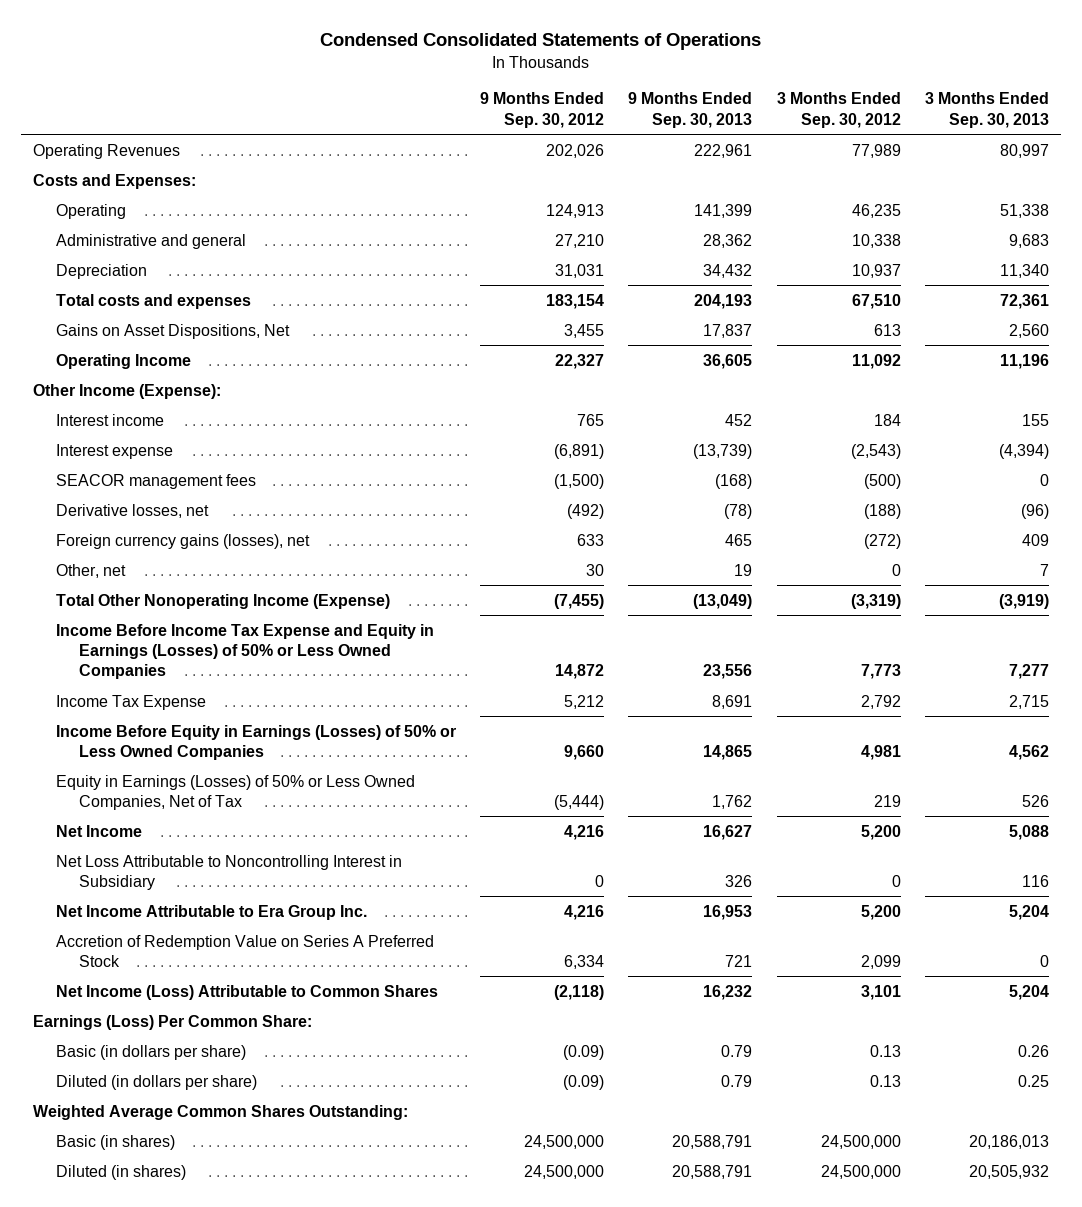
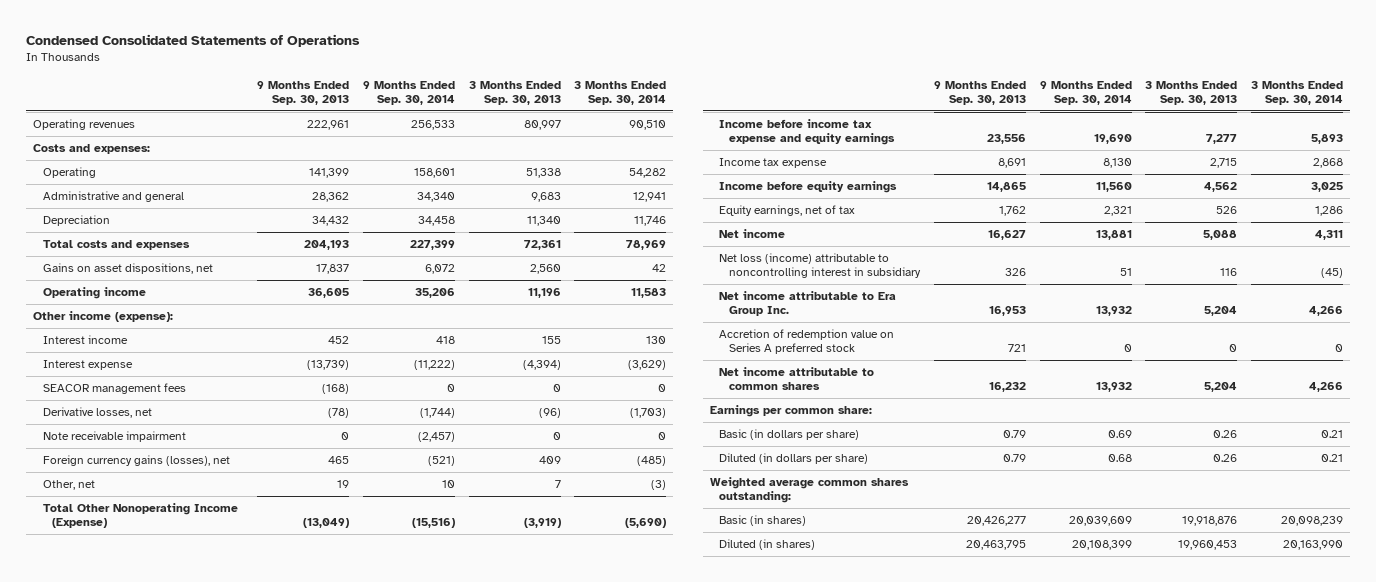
[480,92,605,128] 9 Months Ended Sep. 30, 2012 -> none
[776,92,901,128] 3 Months Ended Sep. 30, 2012 -> none
none -> [362,80,455,105] 9 Months Ended Sep. 30, 2014
none -> [574,80,667,105] 3 Months Ended Sep. 30, 2014
[33,143,181,159] Operating Revenues -> [33,118,136,130] Operating revenues
[33,173,197,189] Costs and Expenses: -> [33,143,151,154] Costs and expenses:
[56,323,291,339] Gains on Asset Dispositions, Net -> [42,262,213,274] Gains on asset dispositions, net
[56,353,192,369] Operating Income -> [42,286,146,299] Operating income
[33,383,222,399] Other Income (Expense): -> [33,310,174,322] Other income (expense):
none -> [42,430,186,442] Note receivable impairment
[56,623,435,680] Income Before Income Tax Expense and Equity in Earnings (Losses) of 50% or Less Owned Companies -> [719,118,895,146] Income before income tax expense and equity earnings
[56,694,207,710] Income Tax Expense -> [719,157,828,168] Income tax expense
[56,724,457,760] Income Before Equity in Earnings (Losses) of 50% or Less Owned Companies -> [719,180,898,193] Income before equity earnings
[56,774,416,810] Equity in Earnings (Losses) of 50% or Less Owned Companies, Net of Tax -> [719,204,856,216] Equity earnings, net of tax
[56,824,143,837] Net Income -> [719,228,786,238] Net income
[56,854,403,890] Net Loss Attributable to Noncontrolling Interest in Subsidiary -> [719,252,921,279] Net loss (income) attributable to noncontrolling interest in subsidiary
[56,904,368,920] Net Income Attributable to Era Group Inc. -> [719,290,897,317] Net income attributable to Era Group Inc.
[56,934,435,967] Accretion of Redemption Value on Series A Preferred Stock -> [719,328,895,355] Accretion of redemption value on Series A preferred stock
[56,984,439,1000] Net Income (Loss) Attributable to Common Shares -> [719,366,875,391] Net income attributable to common shares
[33,1014,313,1030] Earnings (Loss) Per Common Share: -> [709,404,872,417] Earnings per common share:
[1017,1074,1049,1087] 0.25 -> [1213,453,1238,462] 0.26
[33,1104,409,1120] Weighted Average Common Shares Outstanding: -> [709,476,909,504] Weighted average common shares outstanding:
[672,1134,753,1149] 20,588,791 -> [966,515,1026,526] 20,426,277
[968,1134,1049,1149] 20,186,013 -> [1182,515,1238,526] 19,918,876
[672,1164,753,1179] 20,588,791 -> [965,539,1026,550] 20,463,795
[968,1164,1049,1179] 20,505,932 -> [1178,539,1238,550] 19,960,453

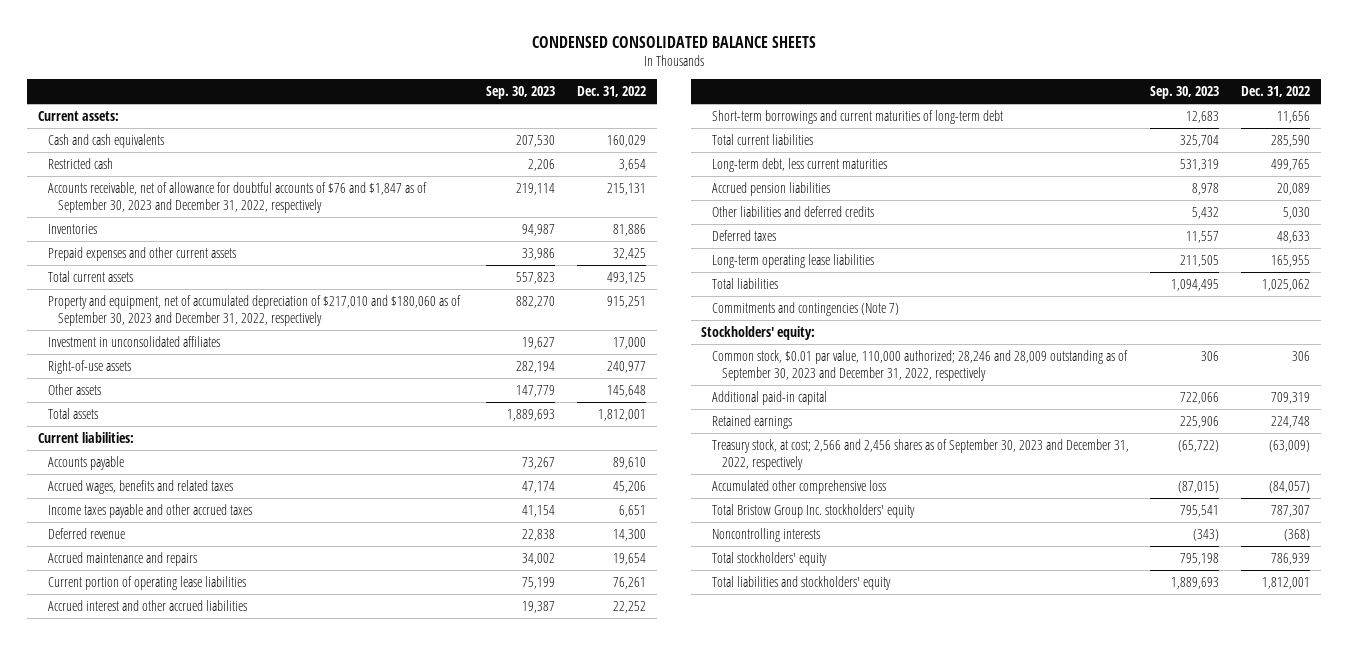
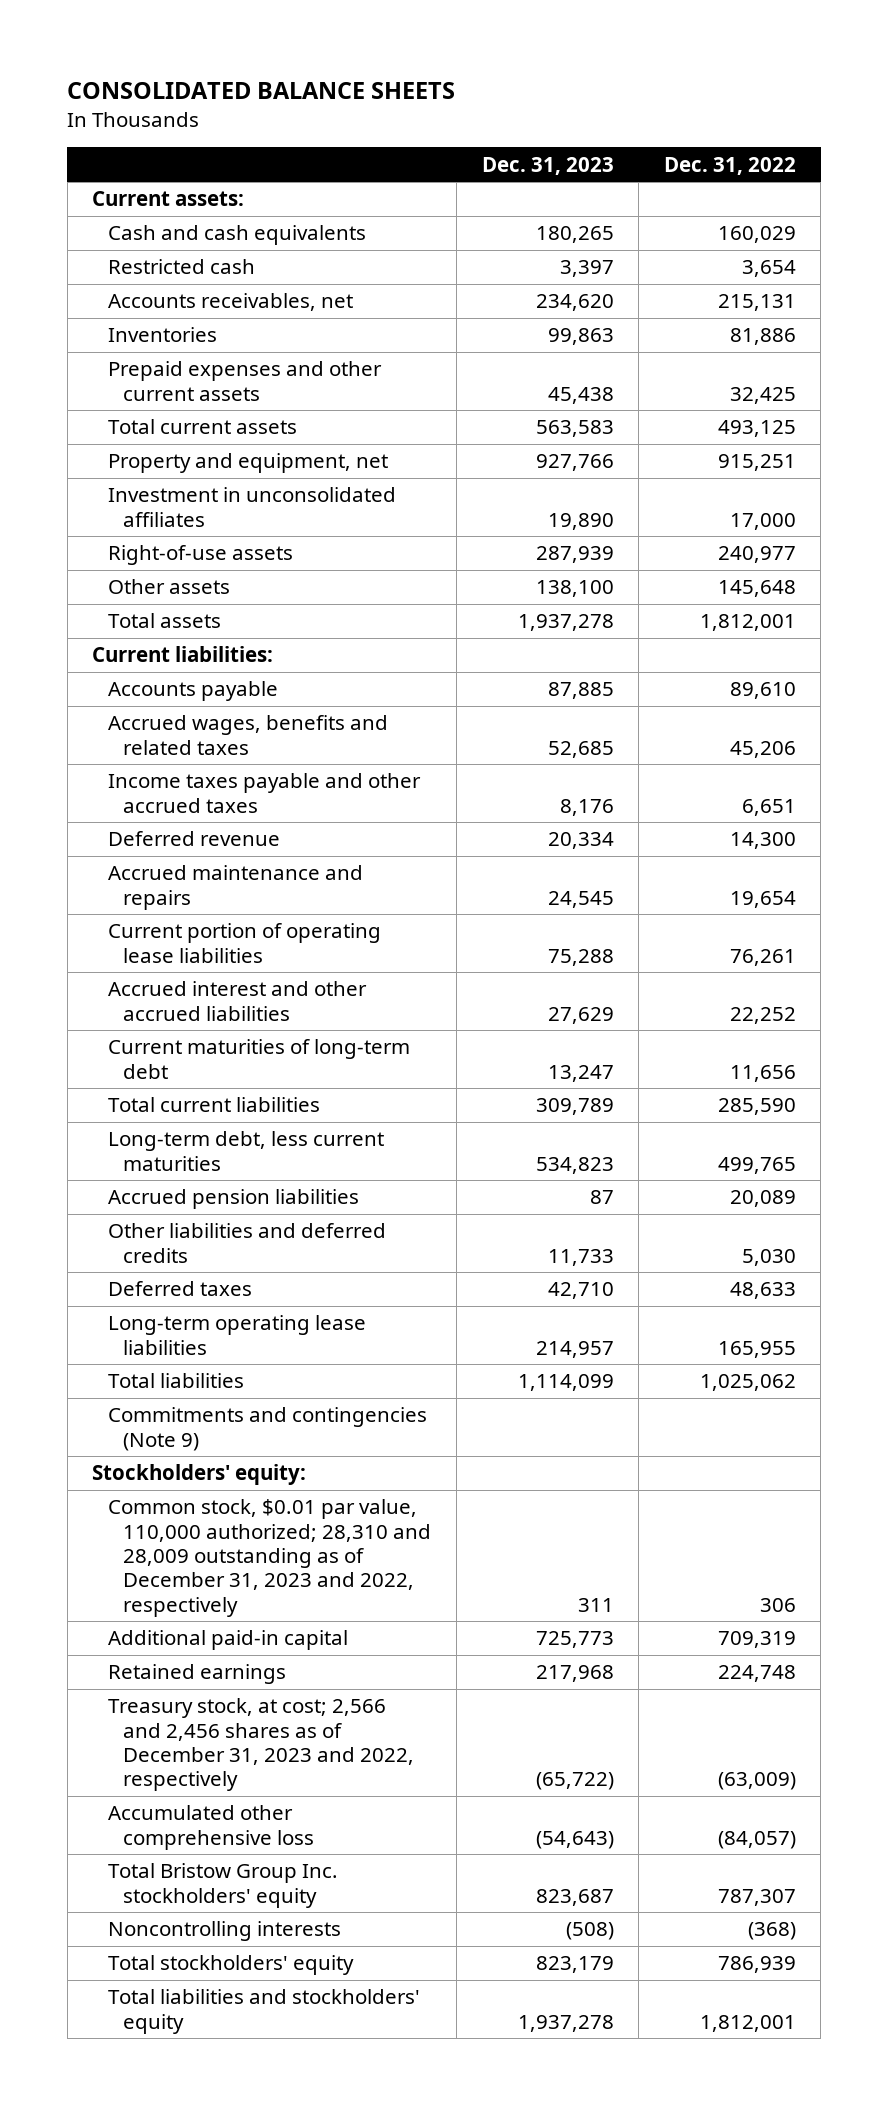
[531,35,816,48] CONDENSED CONSOLIDATED BALANCE SHEETS -> [67,82,456,100] CONSOLIDATED BALANCE SHEETS
[486,86,556,100] Sep. 30, 2023 -> none
none -> [481,156,614,175] Dec. 31, 2023
[47,181,427,213] Accounts receivable, net of allowance for doubtful accounts of $76 and $1,847 as of September 30, 2023 and December 31, 2022, respectively -> [107,293,353,312] Accounts receivables, net
[47,294,461,326] Property and equipment, net of accumulated depreciation of $217,010 and $180,060 as of September 30, 2023 and December 31, 2022, respectively -> [107,453,388,474] Property and equipment, net
[711,109,1003,124] Short-term borrowings and current maturities of long-term debt -> [107,1039,410,1079] Current maturities of long-term debt
[711,301,899,316] Commitments and contingencies (Note 7) -> [107,1407,427,1451] Commitments and contingencies (Note 9)
[711,349,1128,381] Common stock, $0.01 par value, 110,000 authorized; 28,246 and 28,009 outstanding as of September 30, 2023 and December 31, 2022, respectively -> [107,1499,432,1617] Common stock, $0.01 par value, 110,000 authorized; 28,310 and 28,009 outstanding as of December 31, 2023 and 2022, respectively
[711,438,1129,470] Treasury stock, at cost; 2,566 and 2,456 shares as of September 30, 2023 and December 31, 2022, respectively -> [107,1698,415,1792] Treasury stock, at cost; 2,566 and 2,456 shares as of December 31, 2023 and 2022, respectively

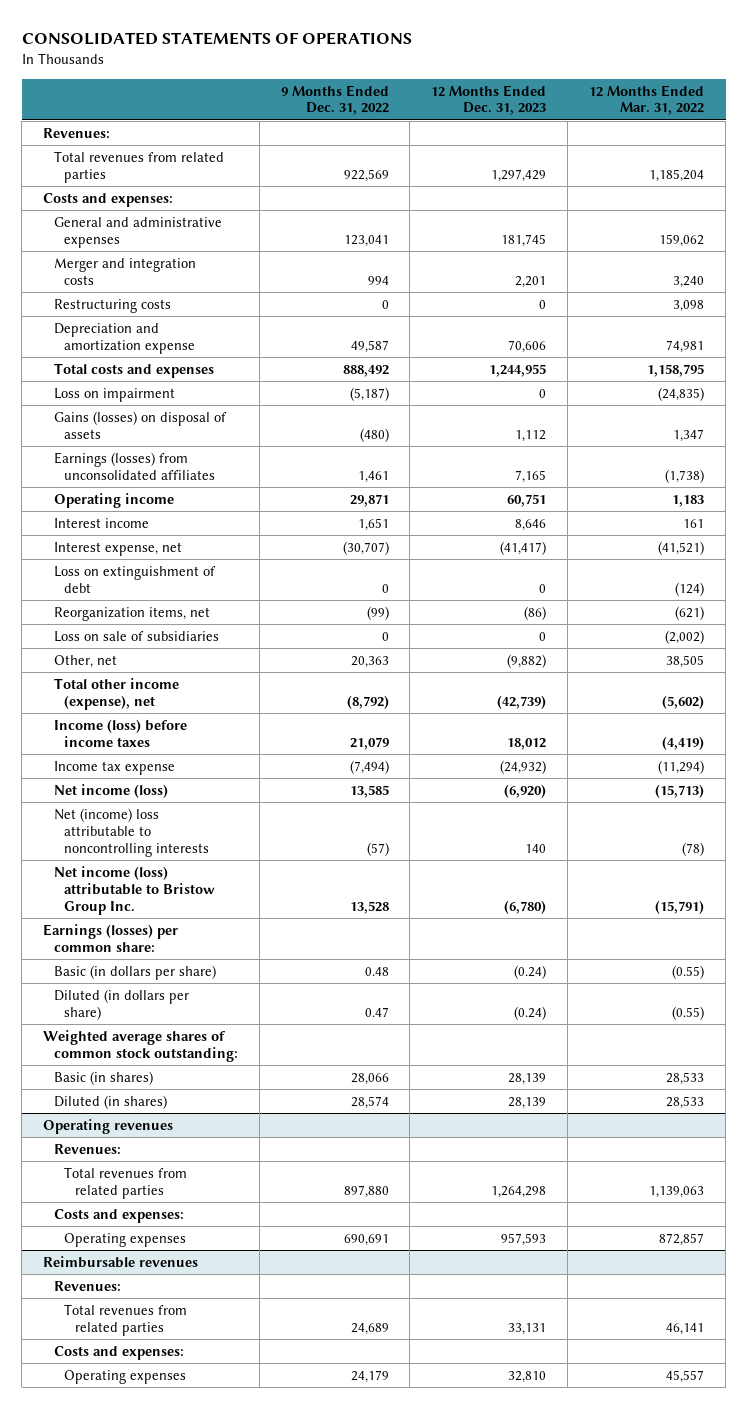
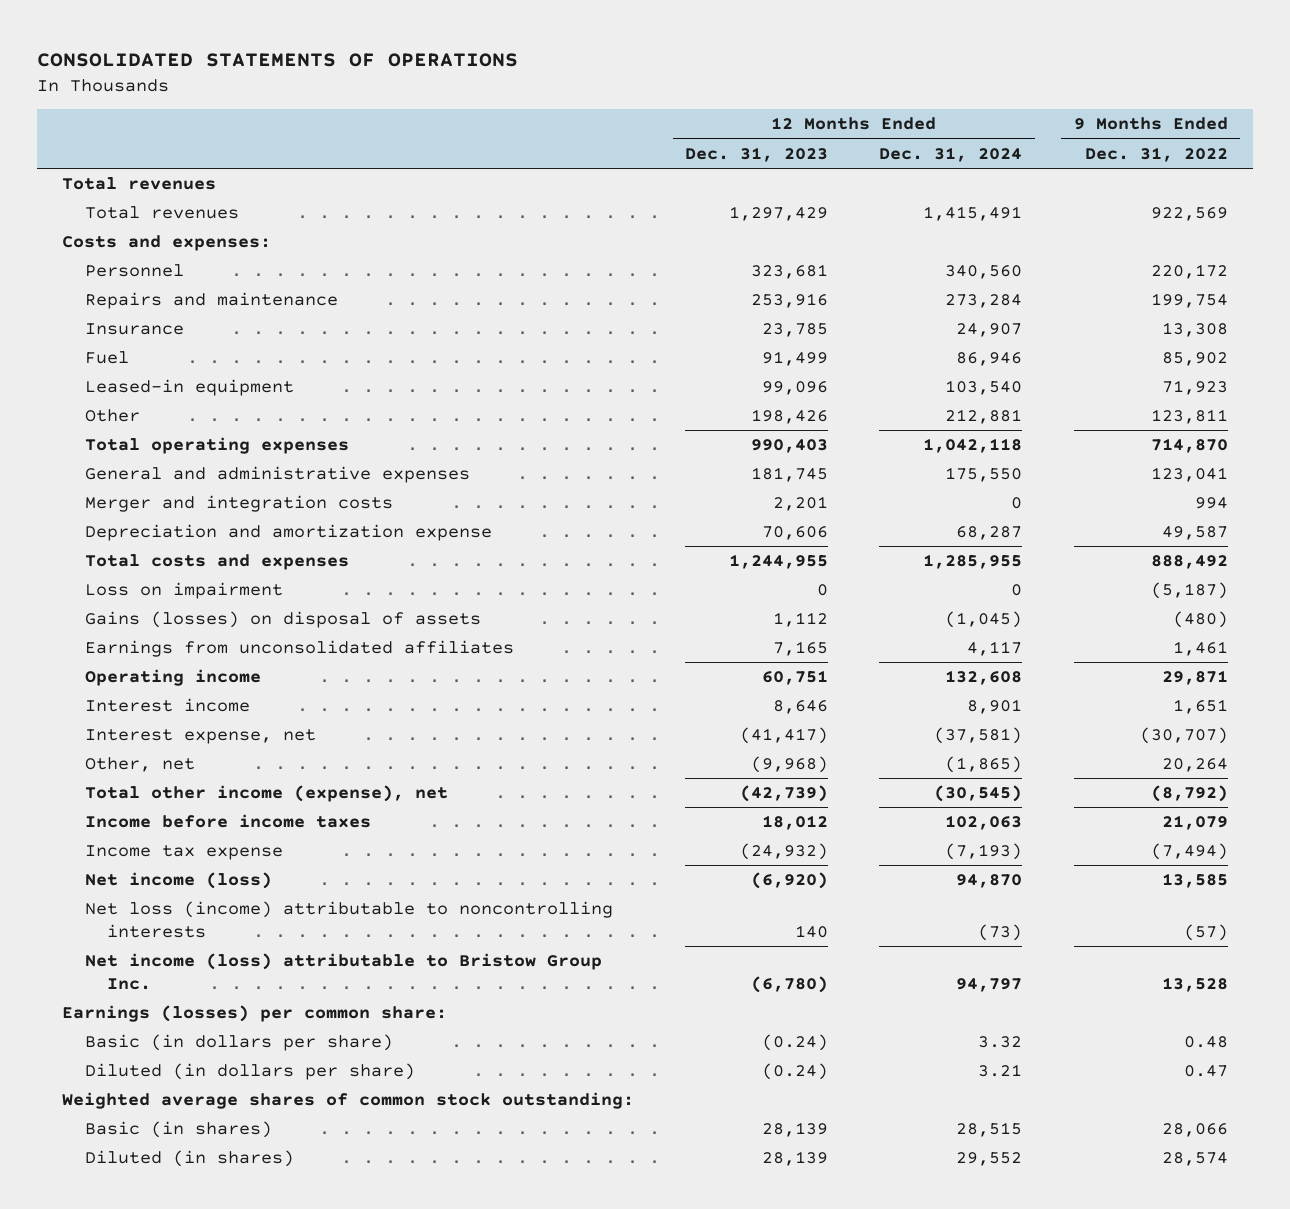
[589,84,705,116] 12 Months Ended Mar. 31, 2022 -> none
none -> [879,146,1023,162] Dec. 31, 2024
[43,127,111,138] Revenues: -> [62,177,217,191] Total revenues
[53,150,224,183] Total revenues from related parties -> [84,206,239,220] Total revenues
none -> [84,264,184,278] Personnel
none -> [84,292,338,310] Repairs and maintenance
none -> [84,323,184,336] Insurance
none -> [84,351,129,365] Fuel
none -> [84,379,294,397] Leased-in equipment
none -> [84,409,140,423] Other
none -> [84,437,349,455] Total operating expenses
[53,298,171,313] Restructuring costs -> none
[53,451,216,480] Earnings (losses) from unconsolidated affiliates -> [84,640,514,658] Earnings from unconsolidated affiliates
[53,565,216,593] Loss on extinguishment of debt -> none
[53,606,210,621] Reorganization items, net -> none
[53,630,219,642] Loss on sale of subsidiaries -> none
[350,655,389,668] 20,363 -> [1161,758,1228,773] 20,264
[507,653,547,668] (9,882) -> [751,756,829,774] (9,968)
[53,718,187,747] Income (loss) before income taxes -> [84,814,371,829] Income before income taxes
[53,807,210,857] Net (income) loss attributable to noncontrolling interests -> [84,901,613,939] Net loss (income) attributable to noncontrolling interests
[43,1118,174,1134] Operating revenues -> none
[53,1143,121,1154] Revenues: -> none
[64,1166,188,1199] Total revenues from related parties -> none
[53,1208,184,1223] Costs and expenses: -> none
[64,1232,187,1247] Operating expenses -> none
[43,1255,199,1268] Reimbursable revenues -> none
[53,1280,121,1291] Revenues: -> none
[64,1303,188,1336] Total revenues from related parties -> none
[53,1345,184,1360] Costs and expenses: -> none
[64,1369,187,1384] Operating expenses -> none

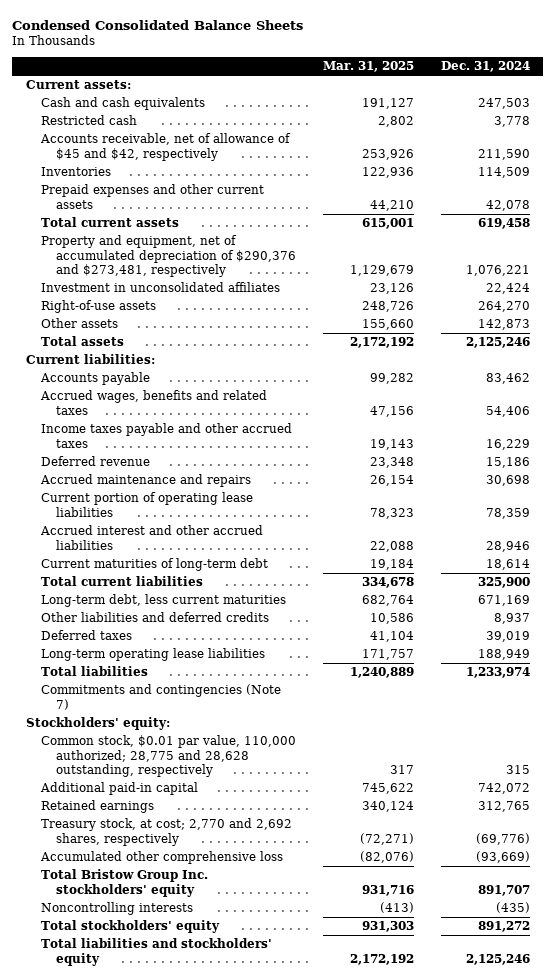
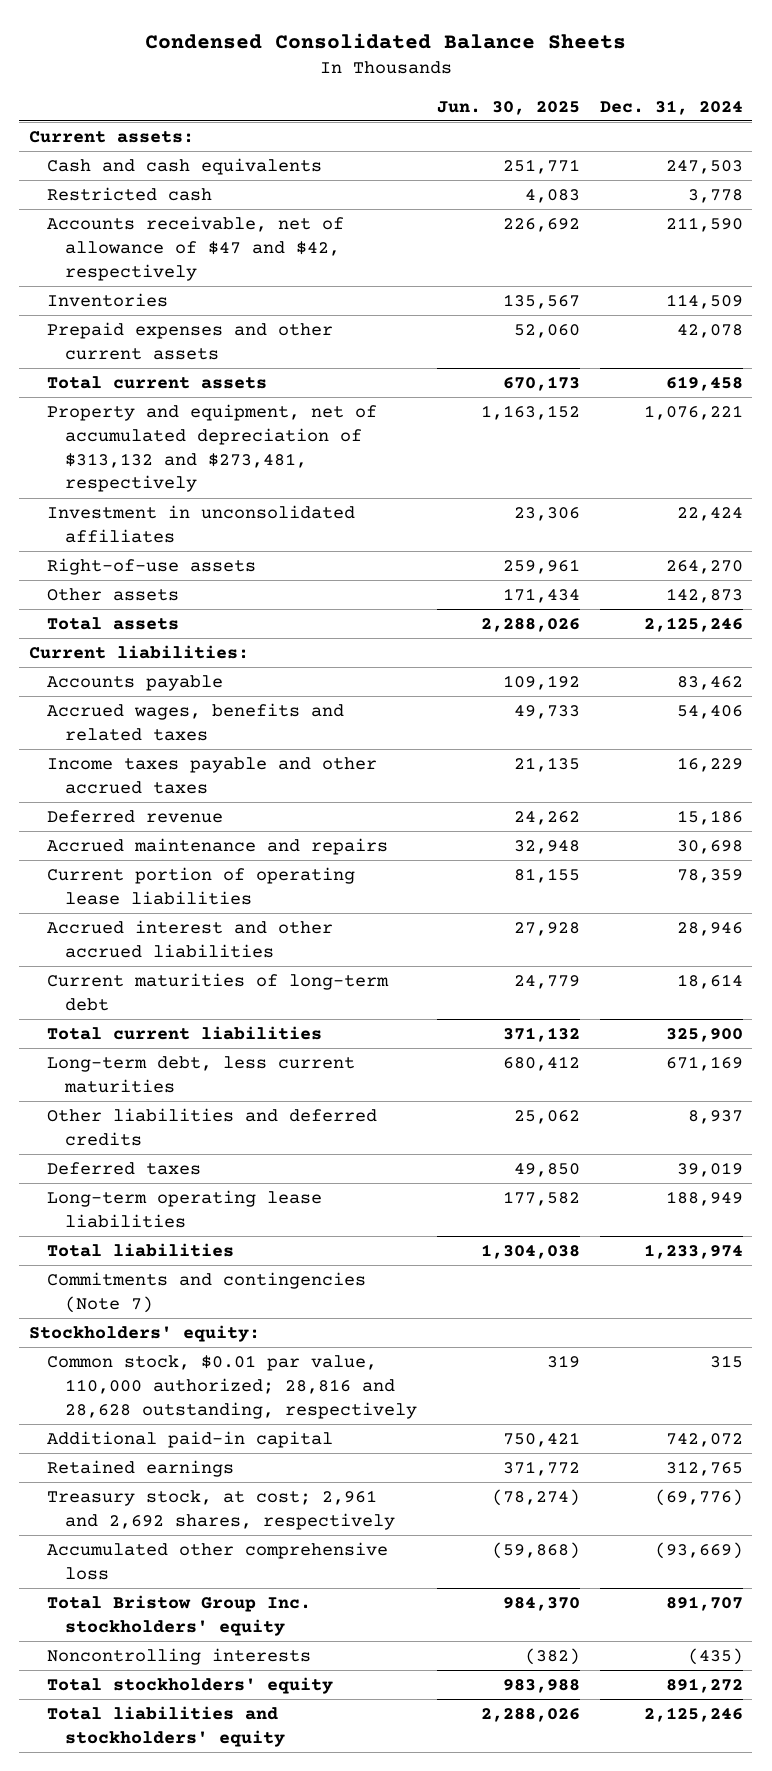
[322,61,414,73] Mar. 31, 2025 -> none
none -> [436,100,580,115] Jun. 30, 2025
[39,133,291,161] Accounts receivable, net of allowance of $45 and $42, respectively -> [47,215,345,281] Accounts receivable, net of allowance of $47 and $42, respectively
[40,235,297,278] Property and equipment, net of accumulated depreciation of $290,376 and $273,481, respectively -> [47,403,378,493] Property and equipment, net of accumulated depreciation of $313,132 and $273,481, respectively
[40,735,296,778] Common stock, $0.01 par value, 110,000 authorized; 28,775 and 28,628 outstanding, respectively -> [47,1354,417,1419] Common stock, $0.01 par value, 110,000 authorized; 28,816 and 28,628 outstanding, respectively
[40,818,292,846] Treasury stock, at cost; 2,770 and 2,692 shares, respectively -> [47,1489,395,1530] Treasury stock, at cost; 2,961 and 2,692 shares, respectively

